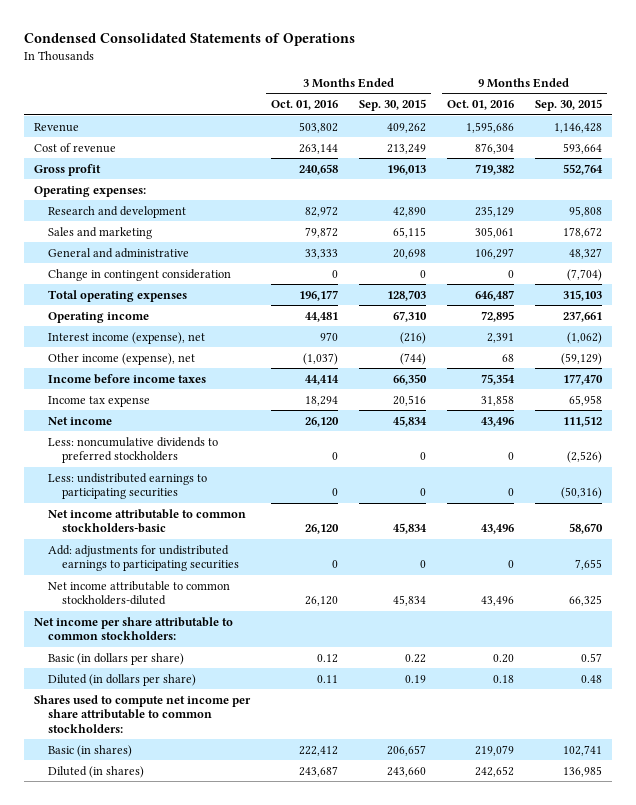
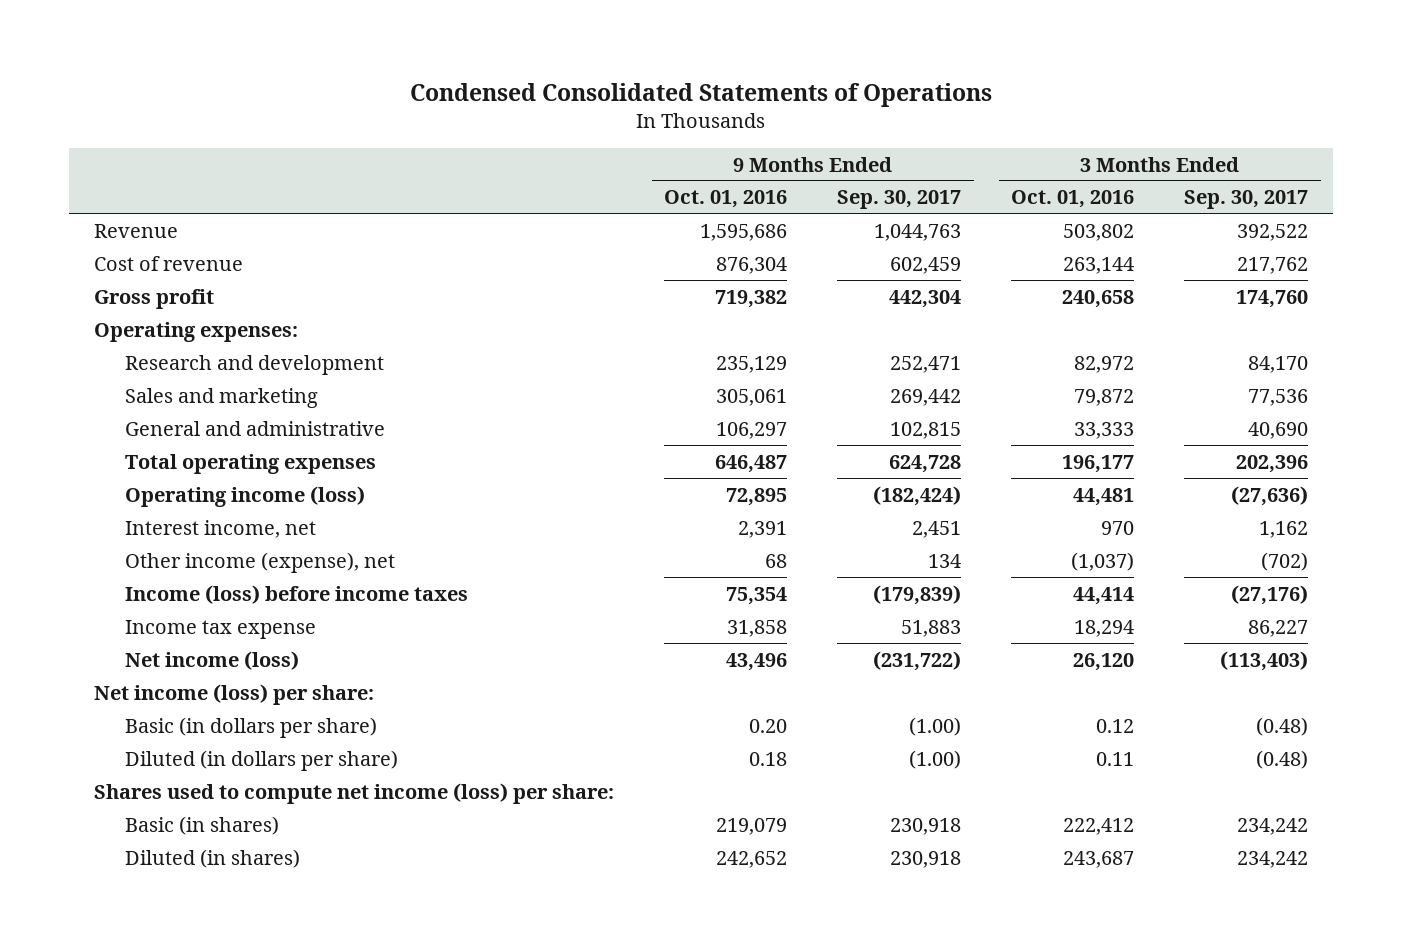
[358,99,426,112] Sep. 30, 2015 -> none
[534,99,602,112] Sep. 30, 2015 -> none
none -> [837,190,962,210] Sep. 30, 2017
none -> [1184,190,1309,210] Sep. 30, 2017
[47,268,231,281] Change in contingent consideration -> none
[47,311,149,323] Operating income -> [125,485,366,507] Operating income (loss)
[47,331,205,344] Interest income (expense), net -> [125,519,317,538] Interest income, net
[47,373,206,384] Income before income taxes -> [125,584,469,604] Income (loss) before income taxes
[47,436,218,464] Less: noncumulative dividends to preferred stockholders -> none
[47,472,207,500] Less: undistributed earnings to participating securities -> none
[47,508,246,534] Net income attributable to common stockholders-basic -> none
[47,544,239,572] Add: adjustments for undistributed earnings to participating securities -> none
[47,580,230,606] Net income attributable to common stockholders-diluted -> none
[47,416,112,425] Net income -> [125,650,300,670] Net income (loss)
[34,616,234,641] Net income per share attributable to common stockholders: -> [94,683,375,705] Net income (loss) per share:
[34,694,252,733] Shares used to compute net income per share attributable to common stockholders: -> [94,782,615,804] Shares used to compute net income (loss) per share:

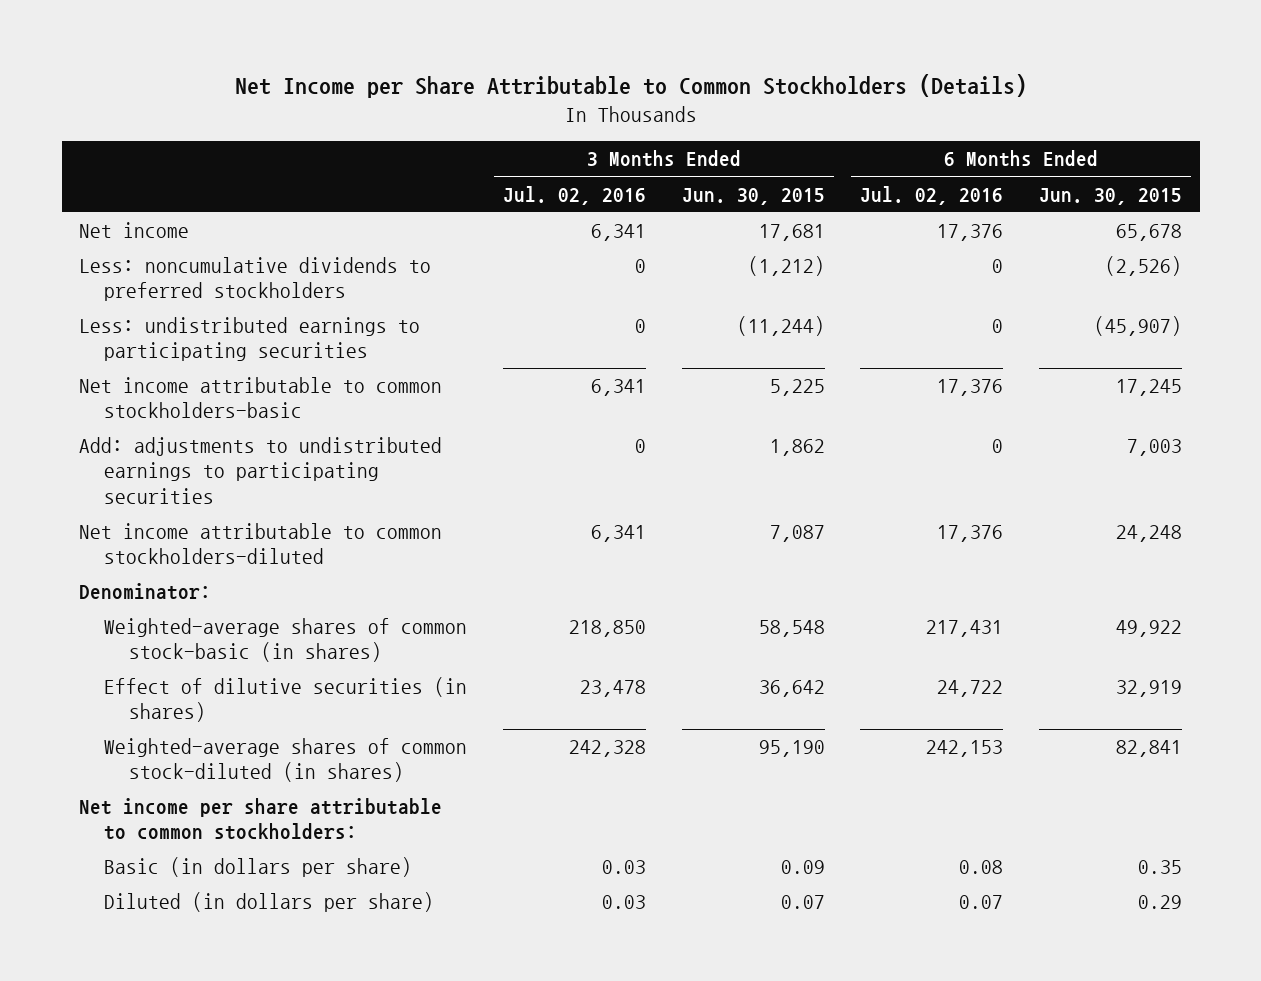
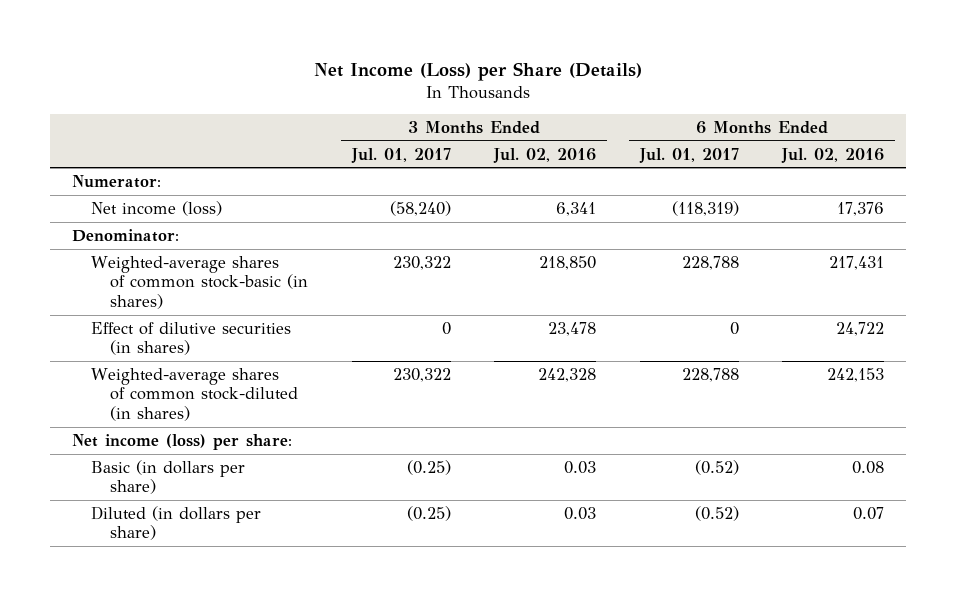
[234,74,1027,99] Net Income per Share Attributable to Common Stockholders (Details) -> [314,61,643,81] Net Income (Loss) per Share (Details)
[681,187,825,205] Jun. 30, 2015 -> none
[1039,187,1183,205] Jun. 30, 2015 -> none
none -> [350,147,451,163] Jul. 01, 2017
none -> [638,147,739,163] Jul. 01, 2017
[79,222,190,239] Net income -> none
[79,257,432,302] Less: noncumulative dividends to preferred stockholders -> none
[79,317,421,362] Less: undistributed earnings to participating securities -> none
[79,377,443,419] Net income attributable to common stockholders-basic -> none
[79,437,443,504] Add: adjustments to undistributed earnings to participating securities -> none
none -> [72,175,162,189] Numerator:
[79,523,443,565] Net income attributable to common stockholders-diluted -> [91,201,223,217] Net income (loss)
[79,798,443,841] Net income per share attributable to common stockholders: -> [72,434,293,451] Net income (loss) per share:

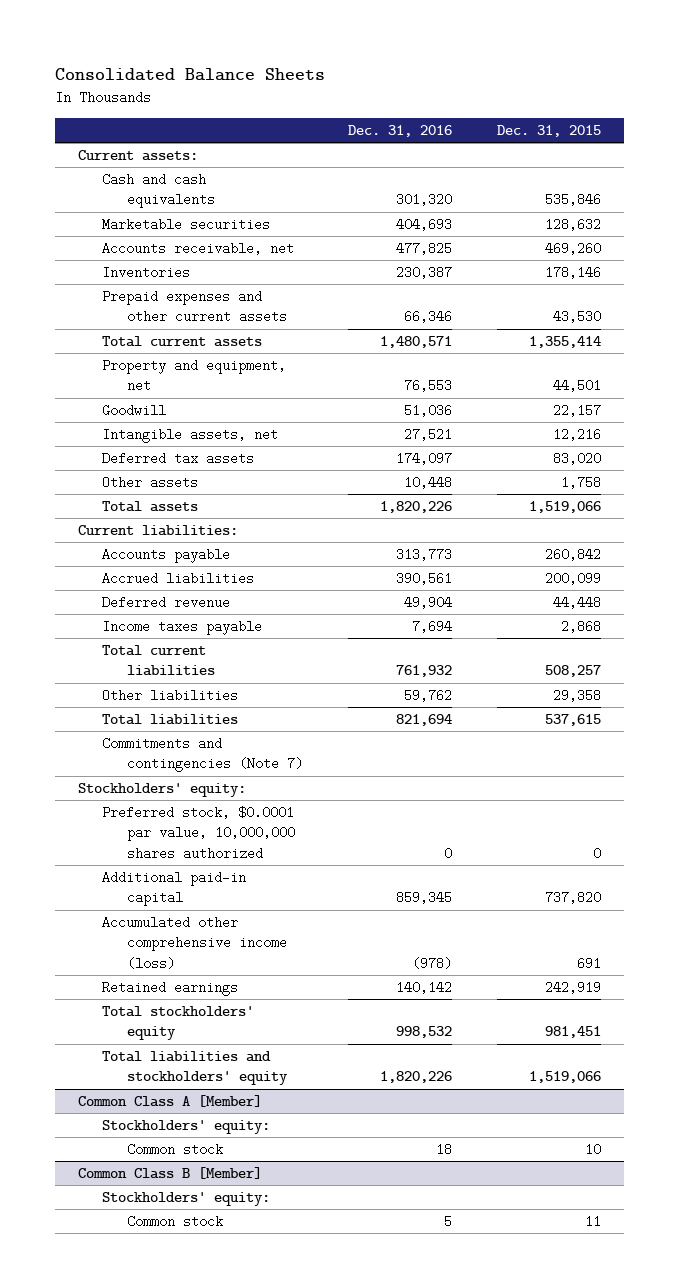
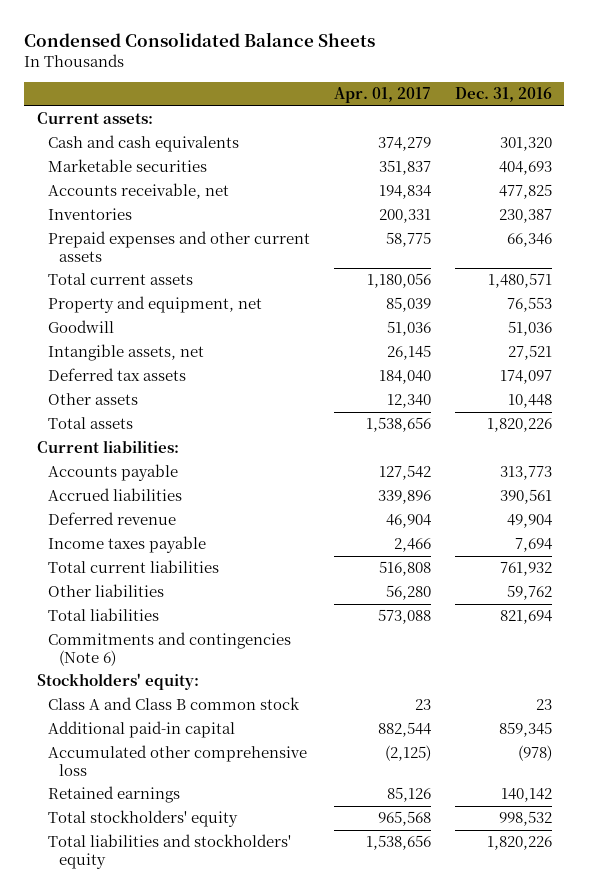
[55,68,326,82] Consolidated Balance Sheets -> [24,32,376,48] Condensed Consolidated Balance Sheets
[497,124,602,137] Dec. 31, 2015 -> none
none -> [333,87,431,104] Apr. 01, 2017
[102,737,304,773] Commitments and contingencies (Note 7) -> [47,632,291,666] Commitments and contingencies (Note 6)
[102,806,296,860] Preferred stock, $0.0001 par value, 10,000,000 shares authorized -> none
none -> [47,697,300,711] Class A and Class B common stock
[102,916,288,970] Accumulated other comprehensive income (loss) -> [47,745,307,776] Accumulated other comprehensive loss
[77,1095,262,1108] Common Class A [Member] -> none
[102,1120,271,1135] Stockholders' equity: -> none
[127,1143,224,1157] Common stock -> none
[77,1167,262,1180] Common Class B [Member] -> none
[102,1192,271,1207] Stockholders' equity: -> none
[127,1215,224,1229] Common stock -> none

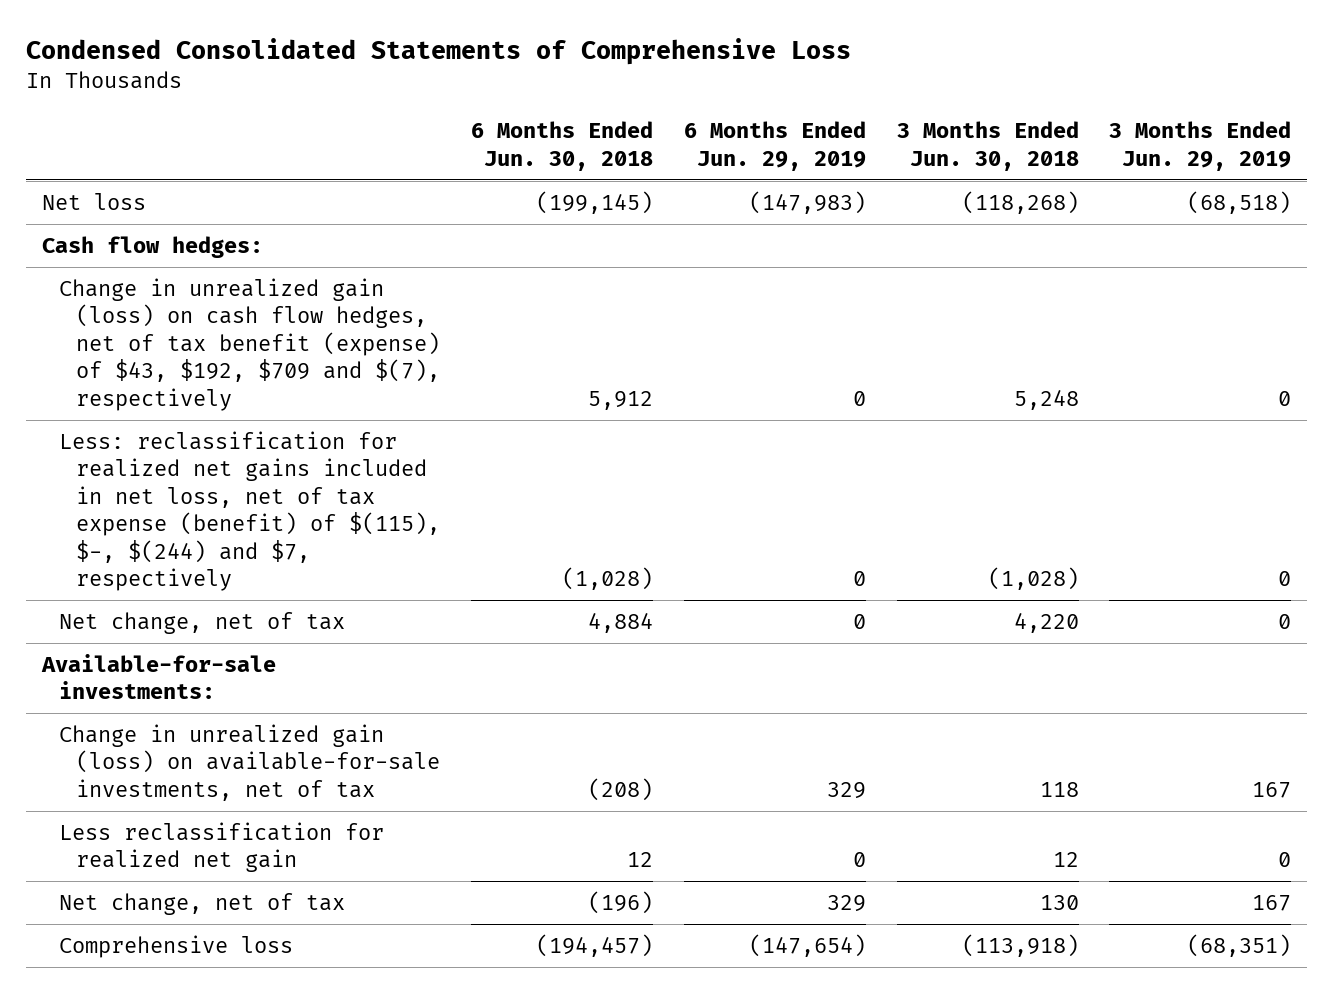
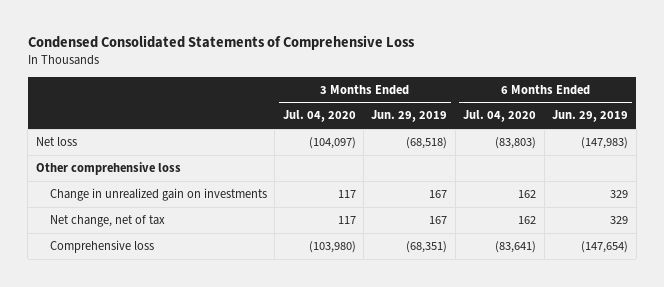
[470,121,653,171] 6 Months Ended Jun. 30, 2018 -> none
[896,121,1079,171] 3 Months Ended Jun. 30, 2018 -> none
none -> [282,110,356,123] Jul. 04, 2020
none -> [463,110,537,123] Jul. 04, 2020
[41,235,263,258] Cash flow hedges: -> none
[58,277,440,411] Change in unrealized gain (loss) on cash flow hedges, net of tax benefit (expense) of $43, $192, $709 and $(7), respectively -> none
[58,430,440,592] Less: reclassification for realized net gains included in net loss, net of tax expense (benefit) of $(115), $-, $(244) and $7, respectively -> none
[58,611,345,634] Net change, net of tax -> none
[40,653,276,700] Available-for-sale investments: -> none
[58,821,384,873] Less reclassification for realized net gain -> none
none -> [35,161,181,175] Other comprehensive loss
[58,723,440,801] Change in unrealized gain (loss) on available-for-sale investments, net of tax -> [49,187,267,201] Change in unrealized gain on investments

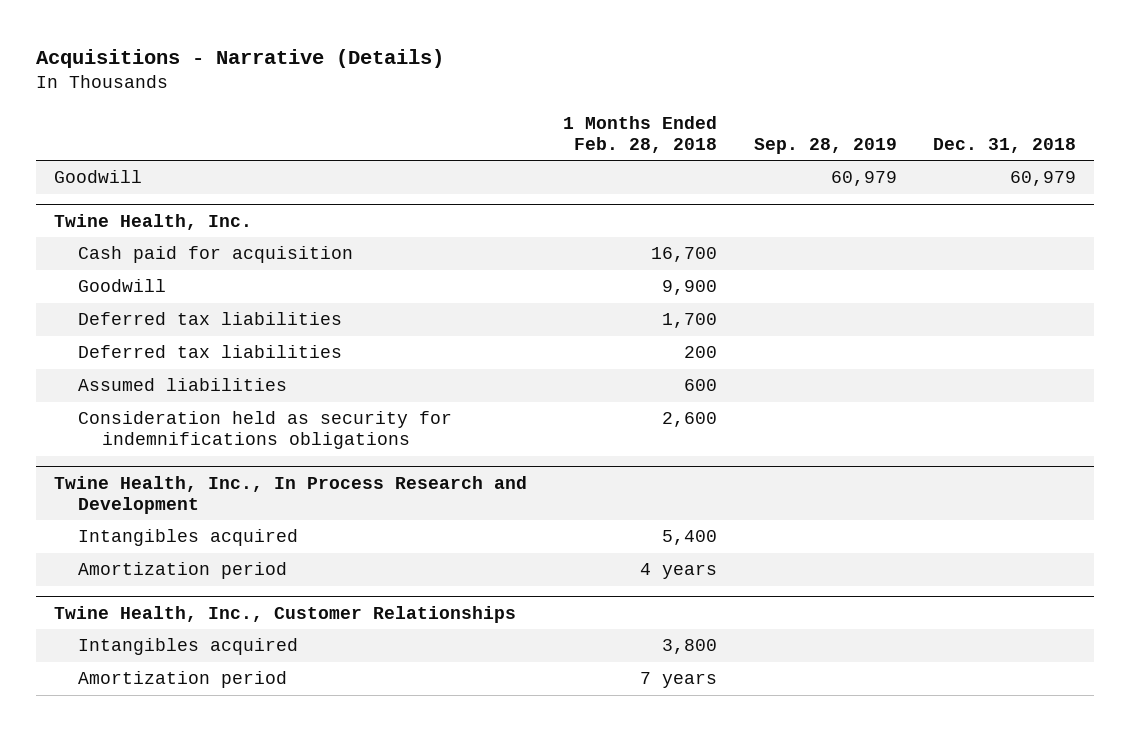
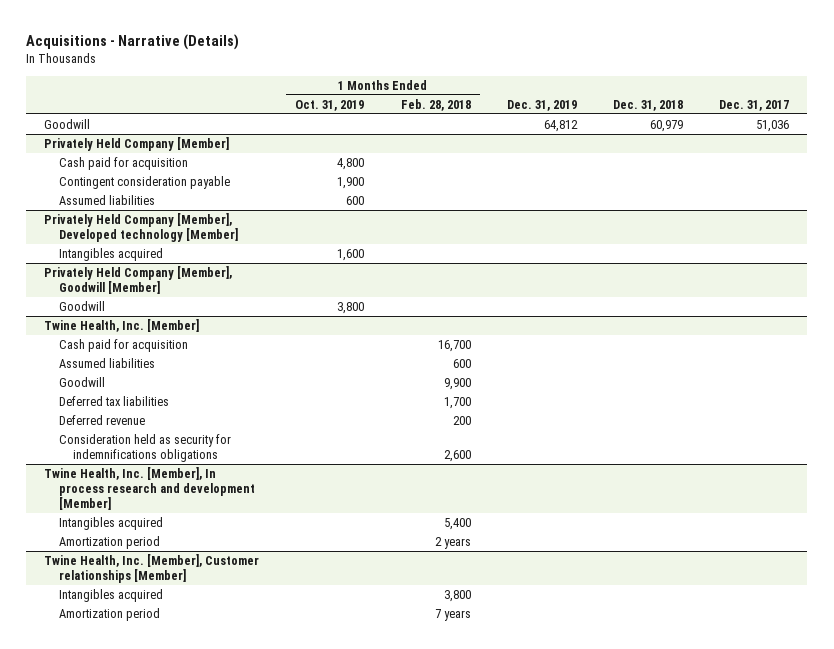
[753,137,897,154] Sep. 28, 2019 -> none
none -> [295,99,365,111] Oct. 31, 2019
none -> [506,99,577,111] Dec. 31, 2019
none -> [719,99,790,111] Dec. 31, 2017
none -> [44,136,230,151] Privately Held Company [Member]
none -> [58,156,188,170] Cash paid for acquisition
none -> [58,175,230,189] Contingent consideration payable
none -> [58,194,155,205] Assumed liabilities
none -> [44,212,238,242] Privately Held Company [Member], Developed technology [Member]
none -> [58,247,163,261] Intangibles acquired
none -> [44,265,233,294] Privately Held Company [Member], Goodwill [Member]
none -> [58,300,105,311] Goodwill
[54,213,253,230] Twine Health, Inc. -> [44,318,200,332] Twine Health, Inc. [Member]
none -> [58,357,155,368] Assumed liabilities
[77,378,287,392] Assumed liabilities -> none
[77,345,342,359] Deferred tax liabilities -> [58,414,145,425] Deferred revenue
[54,475,528,514] Twine Health, Inc., In Process Research and Development -> [44,466,255,510] Twine Health, Inc. [Member], In process research and development [Member]
[640,563,718,580] 4 years -> [434,536,471,549] 2 years
[54,605,517,623] Twine Health, Inc., Customer Relationships -> [44,553,260,583] Twine Health, Inc. [Member], Customer relationships [Member]

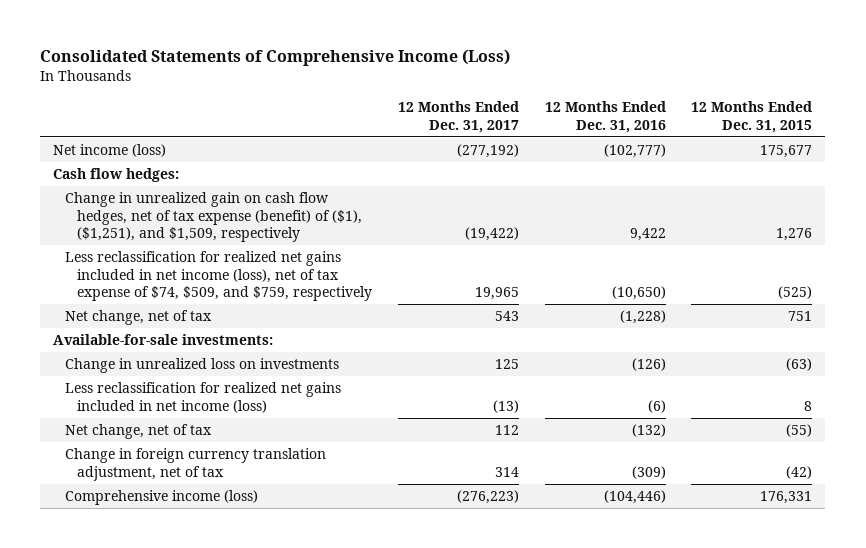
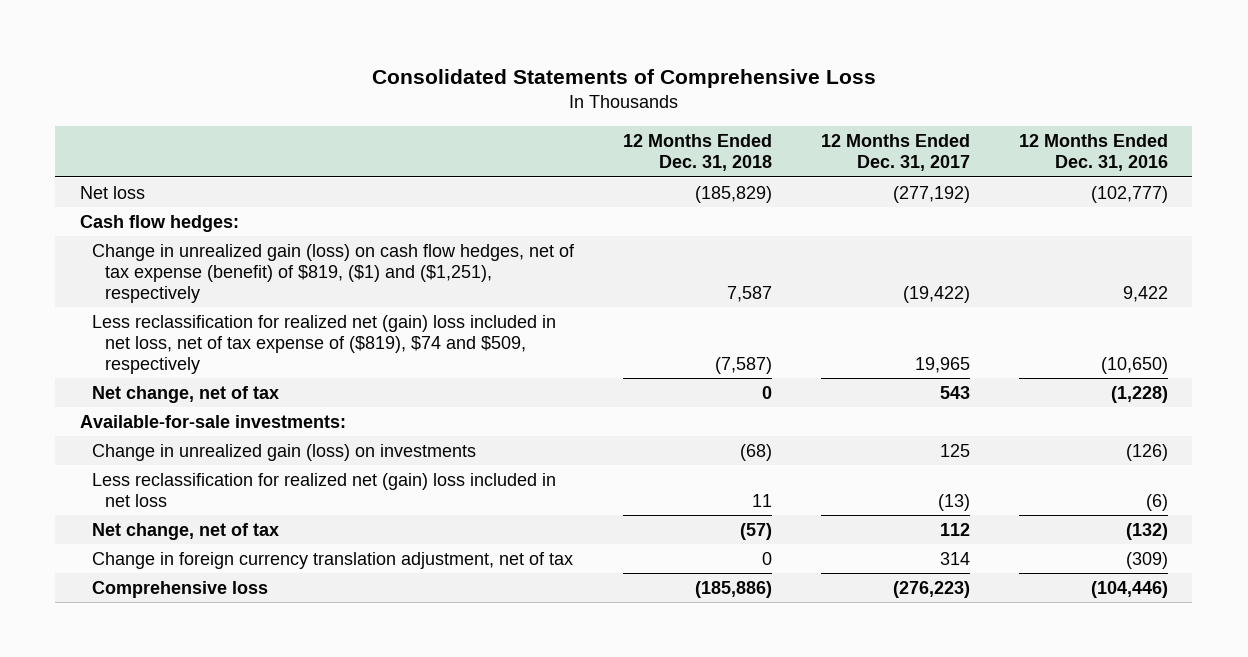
[40,49,511,67] Consolidated Statements of Comprehensive Income (Loss) -> [371,68,876,88] Consolidated Statements of Comprehensive Loss
[691,101,813,133] 12 Months Ended Dec. 31, 2015 -> none
none -> [623,134,773,172] 12 Months Ended Dec. 31, 2018
[53,144,167,158] Net income (loss) -> [79,186,145,200] Net loss
[65,192,362,242] Change in unrealized gain on cash flow hedges, net of tax expense (benefit) of ($1), ($1,251), and $1,509, respectively -> [92,244,576,303] Change in unrealized gain (loss) on cash flow hedges, net of tax expense (benefit) of $819, ($1) and ($1,251), respectively
[65,251,372,301] Less reclassification for realized net gains included in net income (loss), net of tax expense of $74, $509, and $759, respectively -> [92,315,557,374] Less reclassification for realized net (gain) loss included in net loss, net of tax expense of ($819), $74 and $509, respectively
[65,358,340,374] Change in unrealized loss on investments -> [92,444,477,462] Change in unrealized gain (loss) on investments
[65,382,342,413] Less reclassification for realized net gains included in net income (loss) -> [92,473,557,507] Less reclassification for realized net (gain) loss included in net loss
[65,490,259,506] Comprehensive income (loss) -> [92,581,269,599] Comprehensive loss

